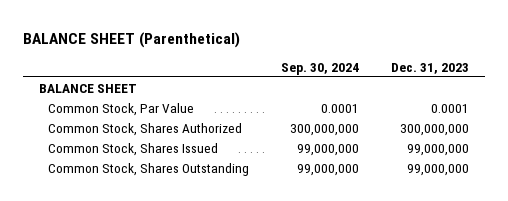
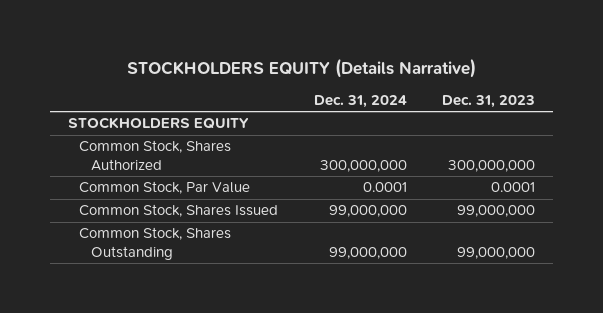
[22,31,240,48] BALANCE SHEET (Parenthetical) -> [126,57,476,78] STOCKHOLDERS EQUITY (Details Narrative)
[281,62,360,75] Sep. 30, 2024 -> none
none -> [313,94,407,108] Dec. 31, 2024
[38,83,137,93] BALANCE SHEET -> none
none -> [68,117,250,130] STOCKHOLDERS EQUITY
[48,102,195,116] Common Stock, Par Value -> [79,181,251,195] Common Stock, Par Value

